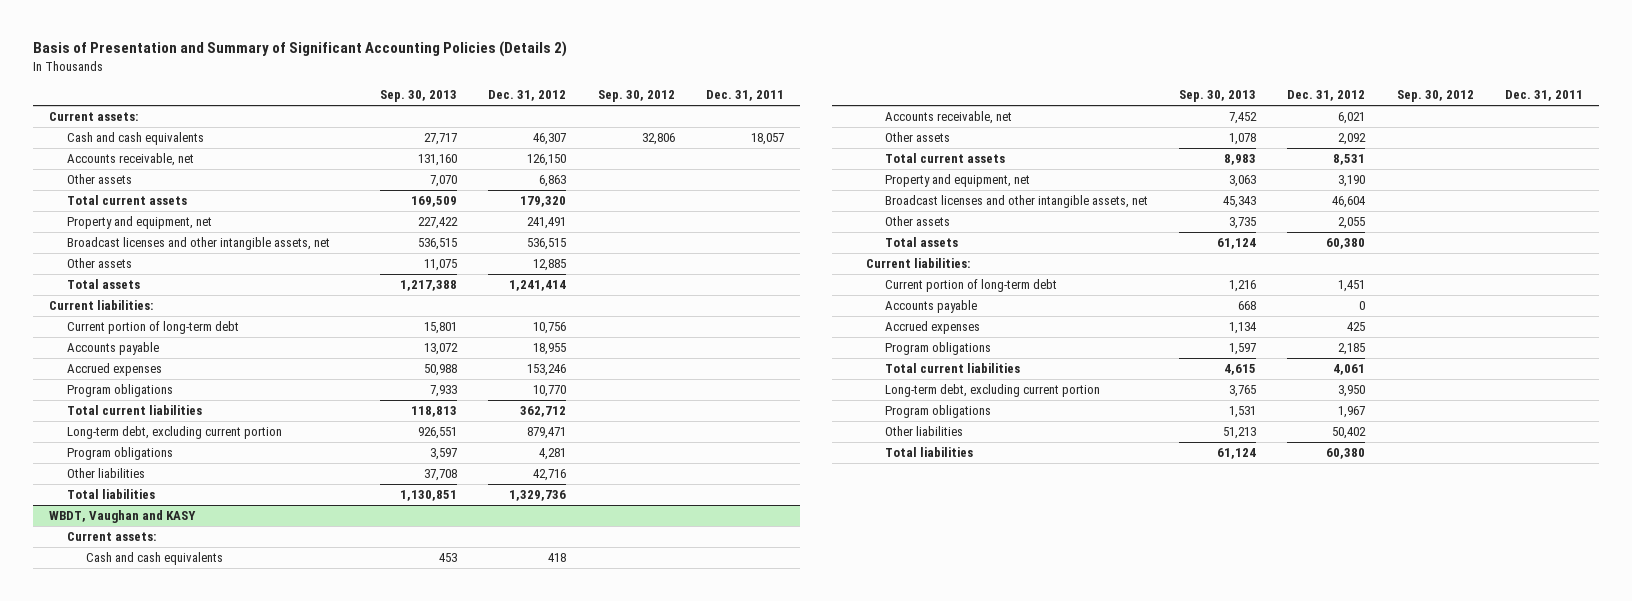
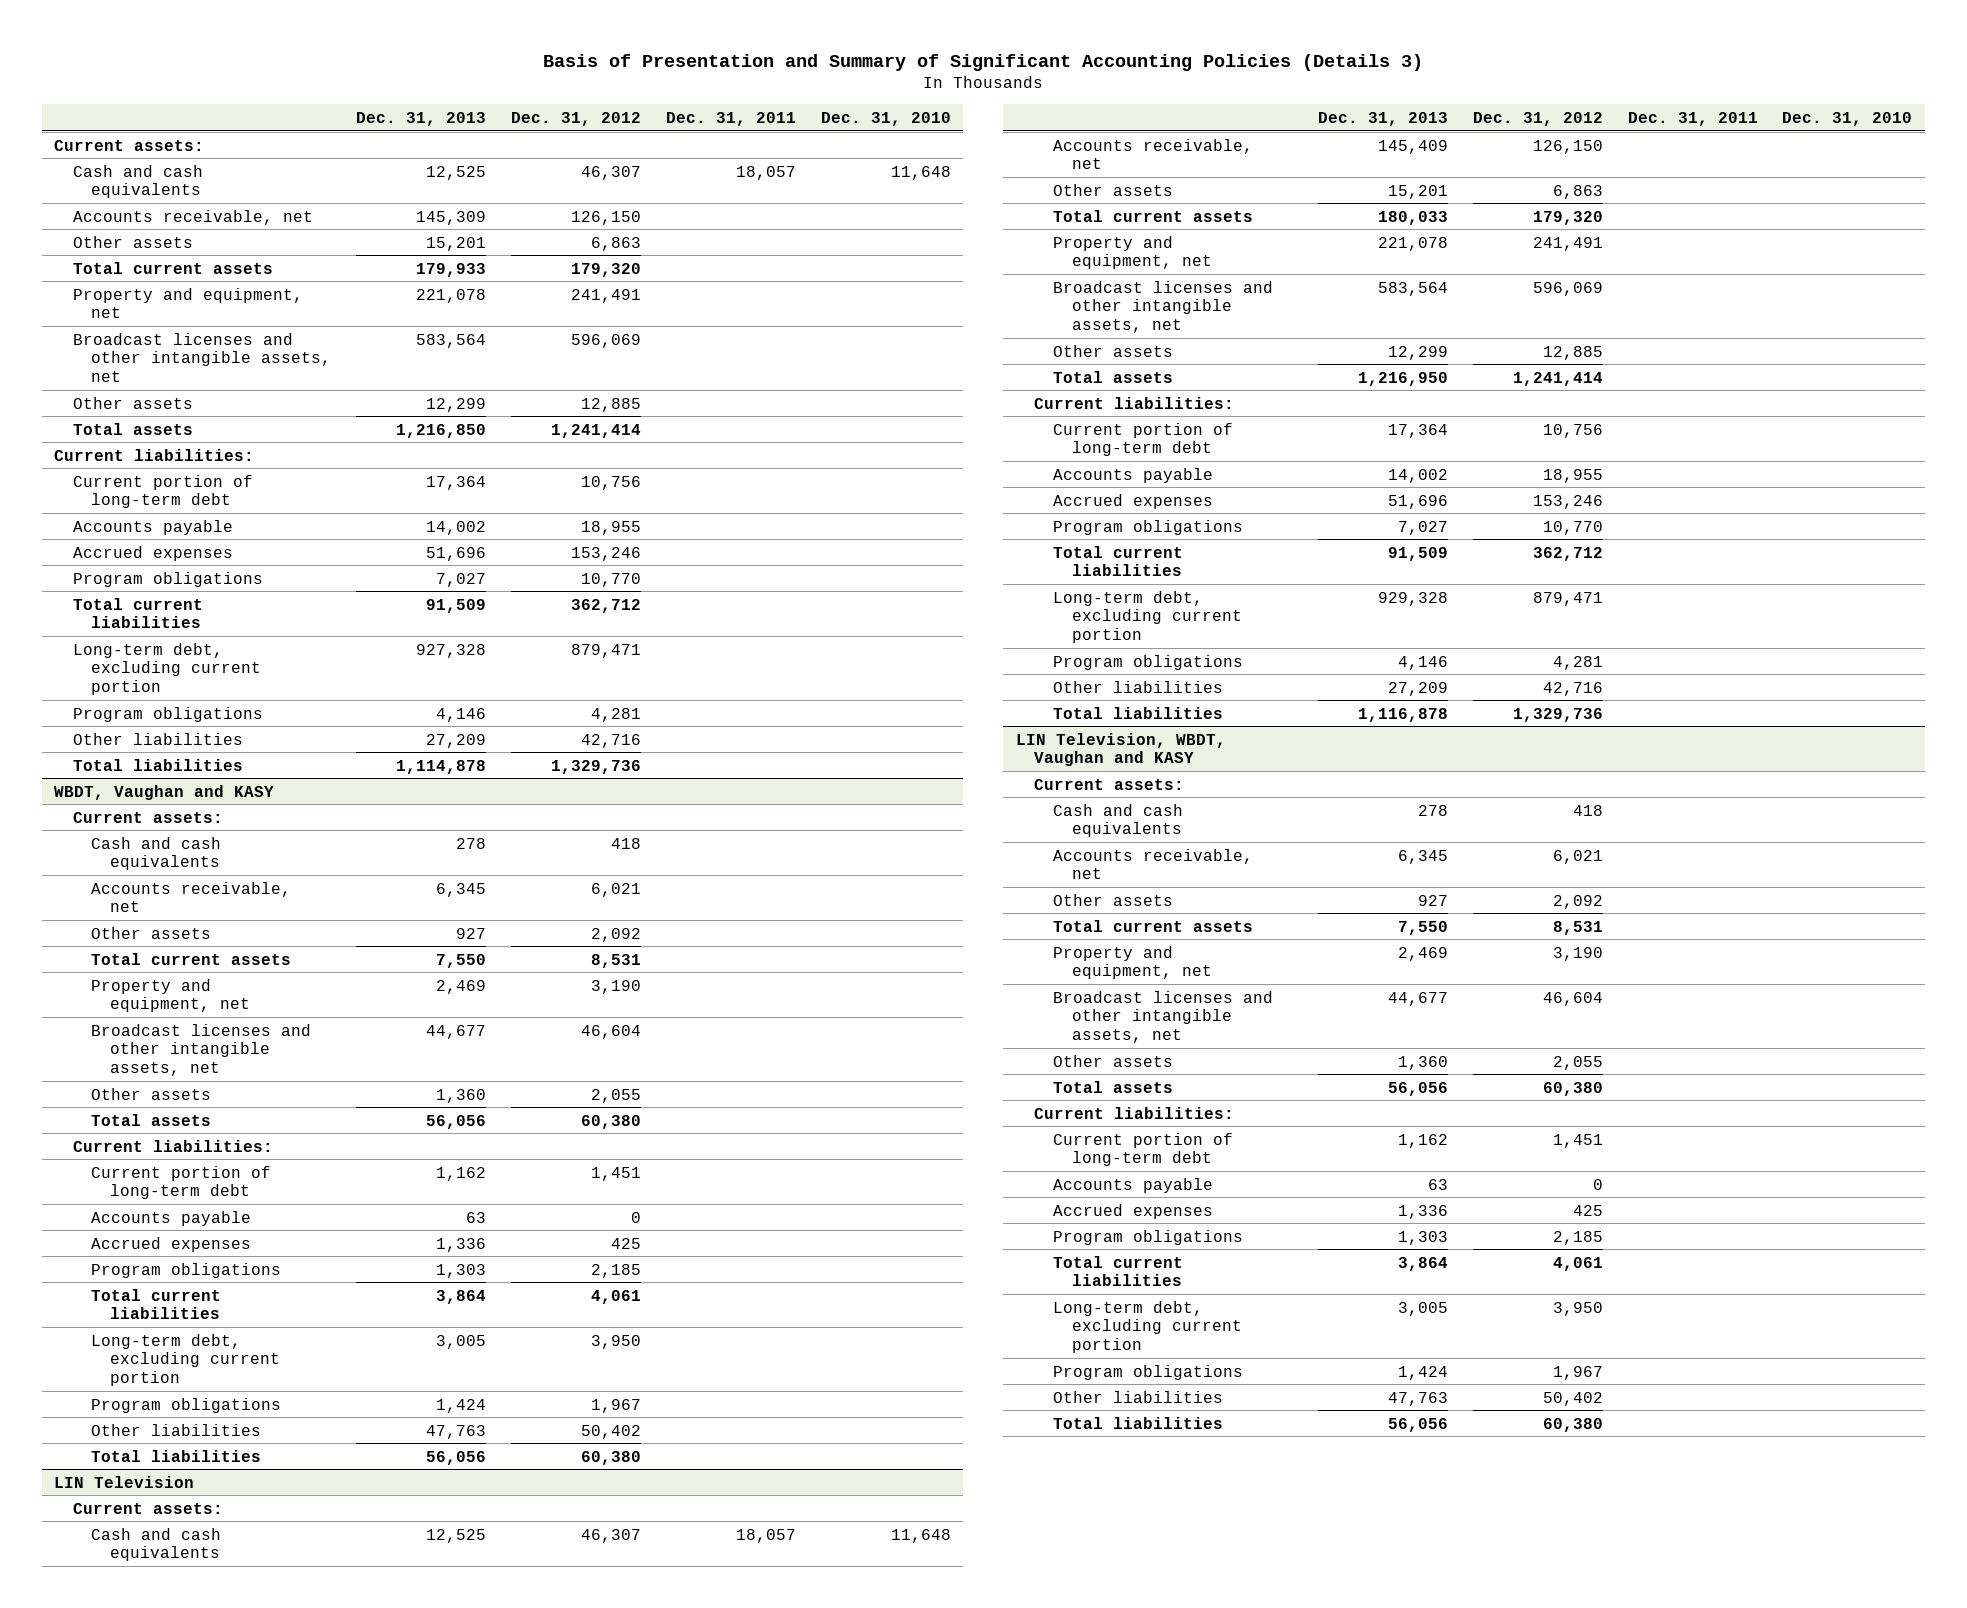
[33,41,568,58] Basis of Presentation and Summary of Significant Accounting Policies (Details 2) -> [543,53,1424,71] Basis of Presentation and Summary of Significant Accounting Policies (Details 3)
[380,90,458,103] Sep. 30, 2013 -> none
[597,90,675,103] Sep. 30, 2012 -> none
none -> [356,111,487,126] Dec. 31, 2013
none -> [820,111,951,126] Dec. 31, 2010
[527,238,567,251] 536,515 -> [571,333,642,348] 596,069
none -> [54,1475,195,1488] LIN Television
none -> [72,1502,223,1514] Current assets:
none -> [91,1527,222,1562] Cash and cash equivalents
none -> [1052,138,1253,170] Accounts receivable, net
none -> [1052,183,1173,196] Other assets
none -> [1052,209,1253,222] Total current assets
none -> [1052,235,1212,270] Property and equipment, net
none -> [1052,280,1273,333] Broadcast licenses and other intangible assets, net
none -> [1052,344,1173,357] Other assets
none -> [1052,370,1173,383] Total assets
none -> [1034,396,1235,409] Current liabilities:
none -> [1052,422,1233,457] Current portion of long-term debt
none -> [1052,467,1213,483] Accounts payable
none -> [1052,493,1213,509] Accrued expenses
none -> [1052,519,1243,535] Program obligations
none -> [1052,545,1183,577] Total current liabilities
none -> [1052,590,1242,643] Long-term debt, excluding current portion
none -> [1052,654,1243,670] Program obligations
none -> [1052,680,1223,693] Other liabilities
none -> [1052,706,1223,719] Total liabilities
none -> [1015,732,1226,767] LIN Television, WBDT, Vaughan and KASY
none -> [1034,778,1185,790] Current assets:
none -> [1052,803,1183,838] Cash and cash equivalents
none -> [1052,848,1253,880] Accounts receivable, net
none -> [1052,893,1173,906] Other assets
none -> [1052,919,1253,932] Total current assets
none -> [1052,945,1212,980] Property and equipment, net
none -> [1052,990,1273,1043] Broadcast licenses and other intangible assets, net
none -> [1052,1054,1173,1067] Other assets
none -> [1052,1080,1173,1093] Total assets
none -> [1034,1106,1235,1119] Current liabilities:
none -> [1052,1132,1233,1167] Current portion of long-term debt
none -> [1052,1177,1213,1193] Accounts payable
none -> [1052,1203,1213,1219] Accrued expenses
none -> [1052,1229,1243,1245] Program obligations
none -> [1052,1255,1183,1287] Total current liabilities
none -> [1052,1300,1242,1353] Long-term debt, excluding current portion
none -> [1052,1364,1243,1380] Program obligations
none -> [1052,1390,1223,1403] Other liabilities
none -> [1052,1416,1223,1429] Total liabilities

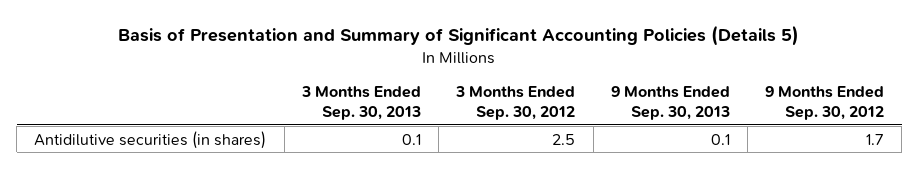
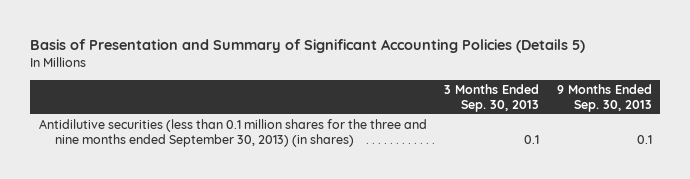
[455,86,576,121] 3 Months Ended Sep. 30, 2012 -> none
[765,86,885,121] 9 Months Ended Sep. 30, 2012 -> none
[34,130,267,149] Antidilutive securities (in shares) -> [38,119,427,148] Antidilutive securities (less than 0.1 million shares for the three and nine months ended September 30, 2013) (in shares)

